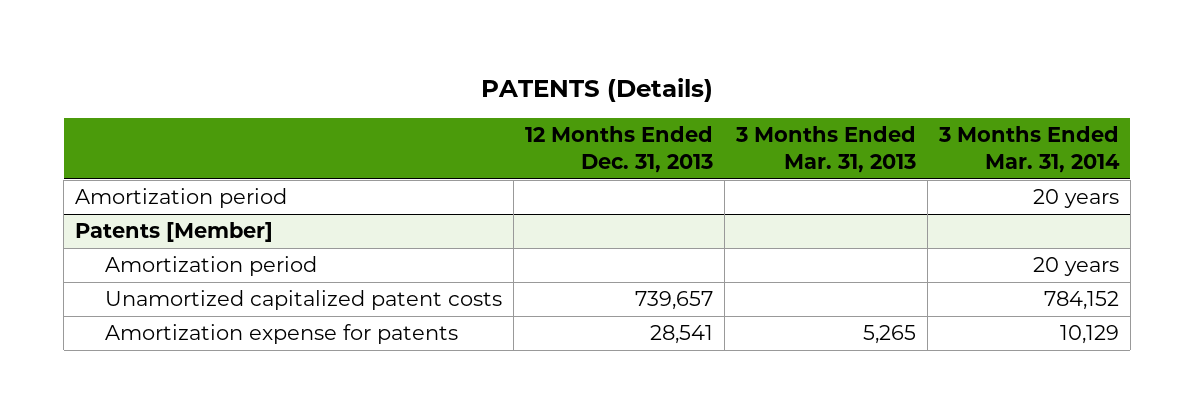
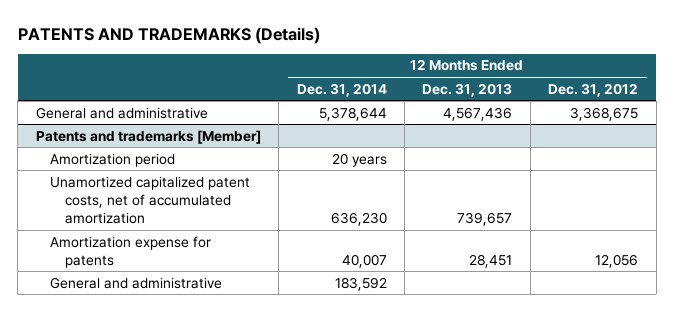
[481,77,714,102] PATENTS (Details) -> [17,26,320,44] PATENTS AND TRADEMARKS (Details)
[734,126,916,173] 3 Months Ended Mar. 31, 2013 -> none
[937,126,1120,173] 3 Months Ended Mar. 31, 2014 -> none
none -> [296,82,387,97] Dec. 31, 2014
none -> [548,82,639,97] Dec. 31, 2012
[75,188,288,209] Amortization period -> none
none -> [35,106,208,119] General and administrative
[75,222,274,243] Patents [Member] -> [35,129,261,144] Patents and trademarks [Member]
[104,290,502,311] Unamortized capitalized patent costs -> [50,175,251,225] Unamortized capitalized patent costs, net of accumulated amortization
[649,325,713,345] 28,541 -> [469,253,513,268] 28,451
none -> [50,276,223,289] General and administrative

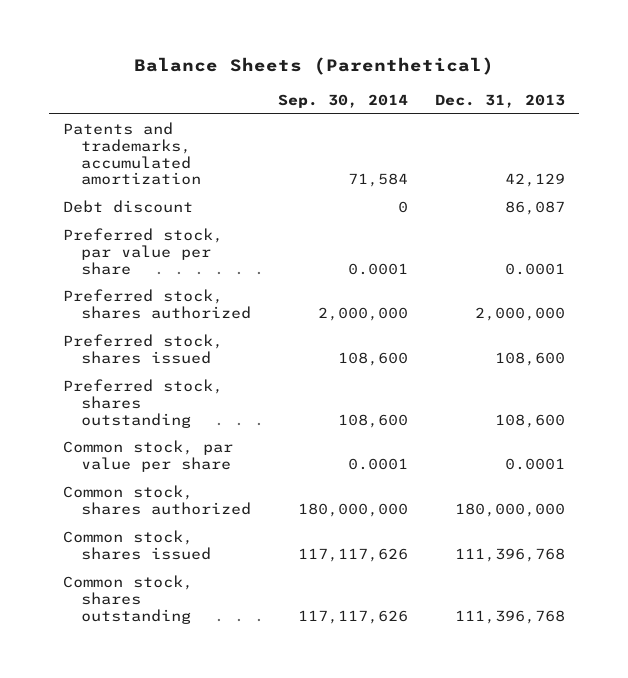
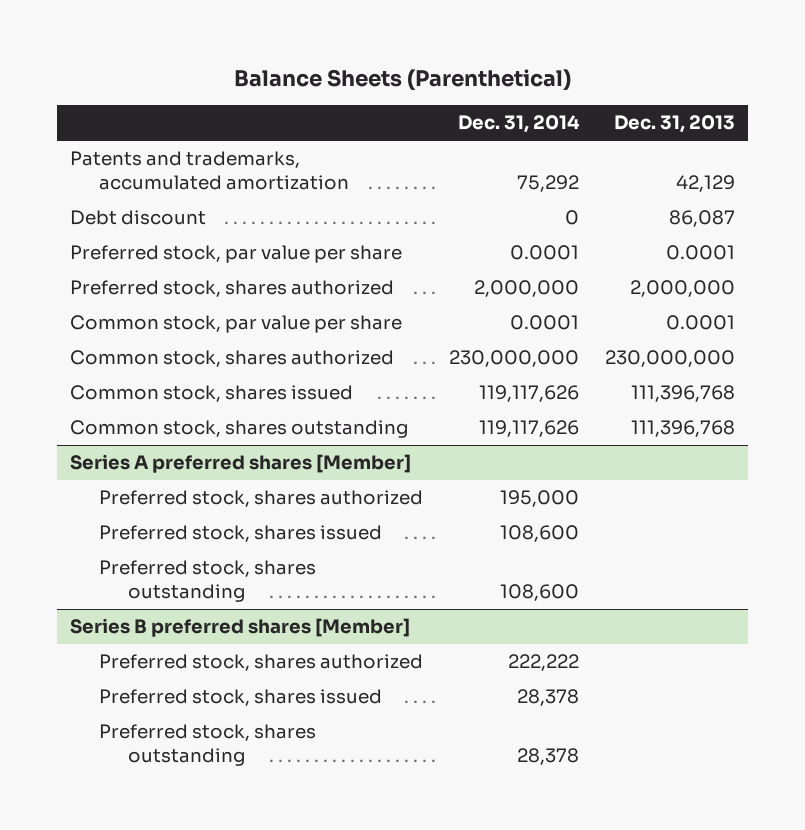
[277,93,408,108] Sep. 30, 2014 -> none
none -> [458,115,581,134] Dec. 31, 2014
[62,333,223,364] Preferred stock, shares issued -> none
[62,378,223,428] Preferred stock, shares outstanding -> none
[455,502,566,517] 180,000,000 -> [604,350,735,368] 230,000,000
none -> [70,454,412,474] Series A preferred shares [Member]
none -> [99,490,424,508] Preferred stock, shares authorized
none -> [99,525,383,543] Preferred stock, shares issued
none -> [99,560,317,602] Preferred stock, shares outstanding
none -> [70,618,411,638] Series B preferred shares [Member]
none -> [99,654,424,672] Preferred stock, shares authorized
none -> [99,689,383,707] Preferred stock, shares issued
none -> [99,724,317,766] Preferred stock, shares outstanding

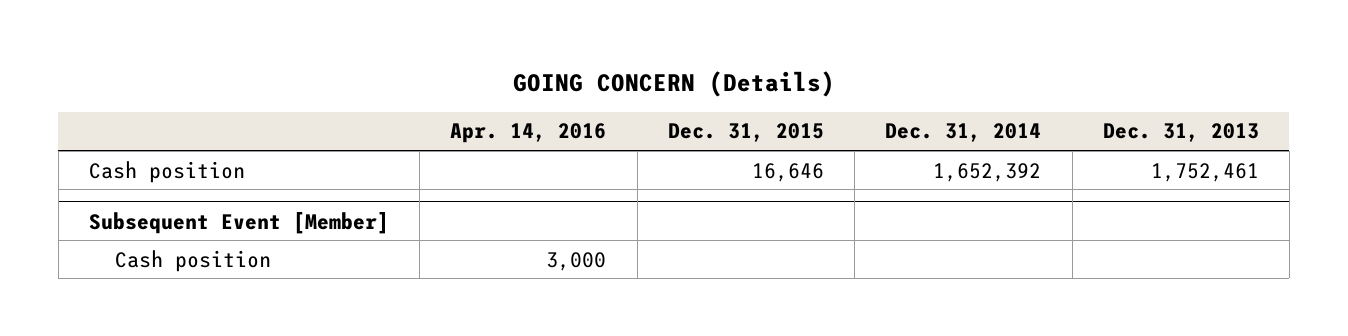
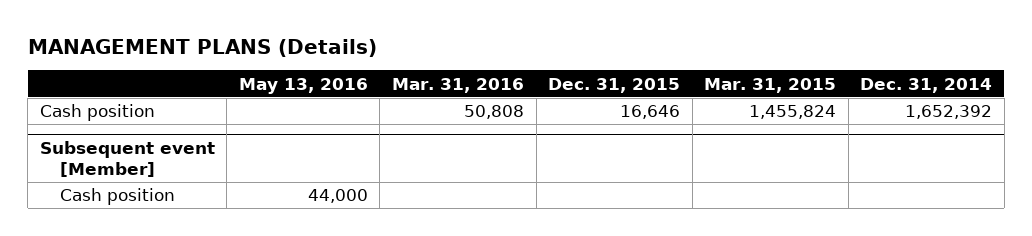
[512,70,835,97] GOING CONCERN (Details) -> [27,38,377,57] MANAGEMENT PLANS (Details)
[450,123,607,144] Apr. 14, 2016 -> none
[1102,123,1259,143] Dec. 31, 2013 -> none
none -> [238,77,368,94] May 13, 2016
none -> [391,77,524,93] Mar. 31, 2016
none -> [704,77,837,93] Mar. 31, 2015
[88,211,389,234] Subsequent Event [Member] -> [39,140,215,177] Subsequent event [Member]

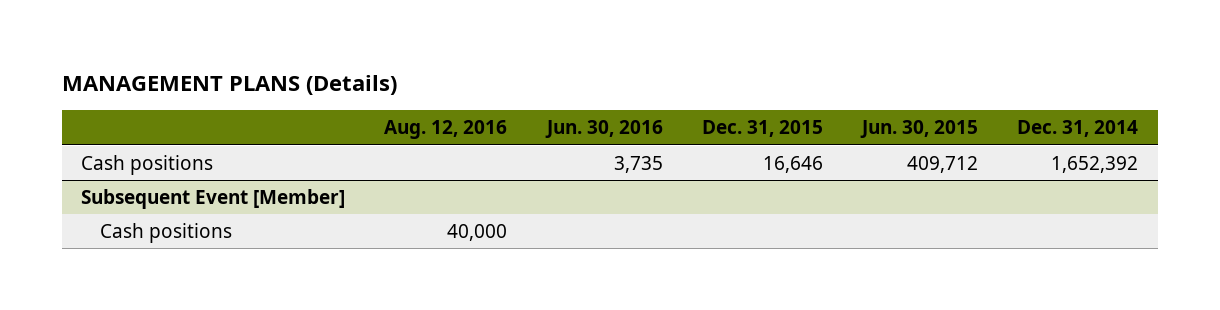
[238,77,368,94] May 13, 2016 -> none
[391,77,524,93] Mar. 31, 2016 -> none
[704,77,837,93] Mar. 31, 2015 -> none
none -> [384,120,508,140] Aug. 12, 2016
none -> [544,120,663,139] Jun. 30, 2016
none -> [860,120,979,139] Jun. 30, 2015
[39,104,155,122] Cash position -> [81,155,214,176] Cash positions
[39,140,215,177] Subsequent event [Member] -> [81,189,346,210] Subsequent Event [Member]
[59,188,175,206] Cash position -> [100,223,233,244] Cash positions

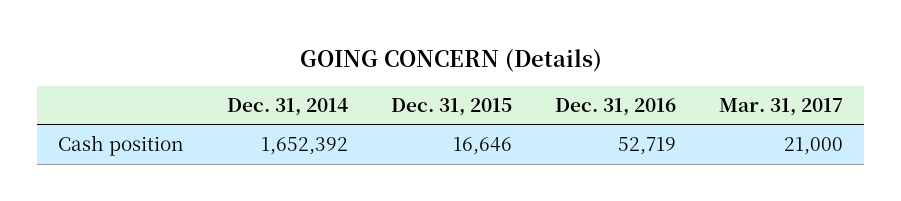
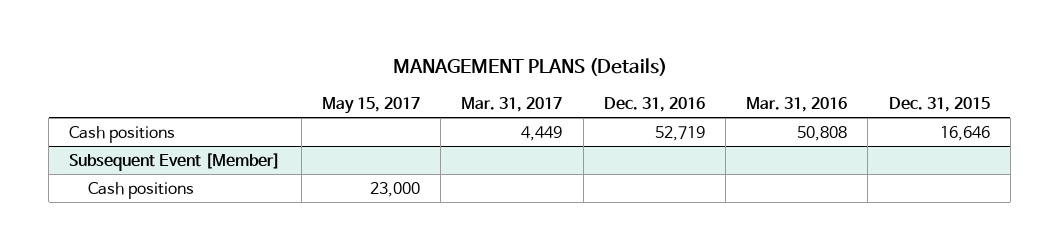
[299,48,602,72] GOING CONCERN (Details) -> [392,58,667,77] MANAGEMENT PLANS (Details)
[227,98,349,117] Dec. 31, 2014 -> none
none -> [321,96,420,114] May 15, 2017
none -> [746,96,848,112] Mar. 31, 2016
[58,135,185,157] Cash position -> [69,125,176,143] Cash positions
[783,137,843,156] 21,000 -> [521,125,563,141] 4,449
none -> [69,152,281,171] Subsequent Event [Member]
none -> [87,181,194,199] Cash positions

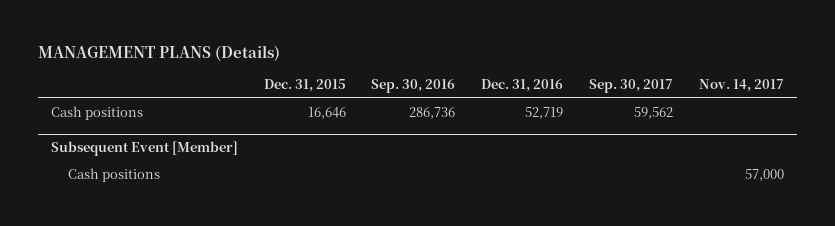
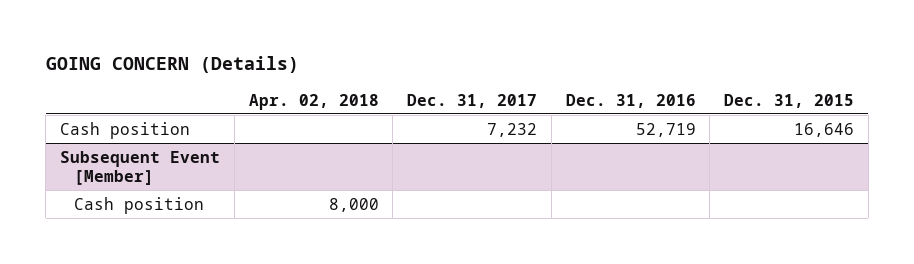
[38,45,281,62] MANAGEMENT PLANS (Details) -> [45,56,299,74] GOING CONCERN (Details)
[371,79,456,94] Sep. 30, 2016 -> none
[588,79,673,94] Sep. 30, 2017 -> none
[698,79,784,93] Nov. 14, 2017 -> none
none -> [248,93,379,110] Apr. 02, 2018
none -> [407,93,538,108] Dec. 31, 2017
[50,106,143,121] Cash positions -> [60,121,191,139] Cash position
[67,168,160,183] Cash positions -> [73,196,204,214] Cash position

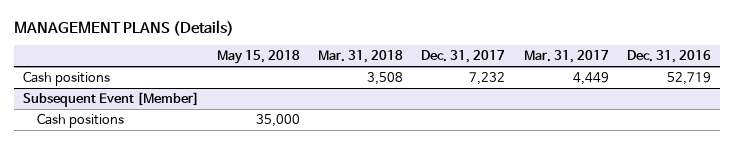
[45,56,299,74] GOING CONCERN (Details) -> [13,19,234,36] MANAGEMENT PLANS (Details)
[248,93,379,110] Apr. 02, 2018 -> none
[724,93,855,108] Dec. 31, 2015 -> none
none -> [216,50,300,65] May 15, 2018
none -> [318,50,404,64] Mar. 31, 2018
none -> [523,50,609,64] Mar. 31, 2017
[60,121,191,139] Cash position -> [22,70,110,86] Cash positions
[73,196,204,214] Cash position -> [36,112,124,128] Cash positions

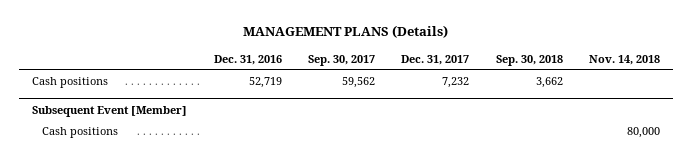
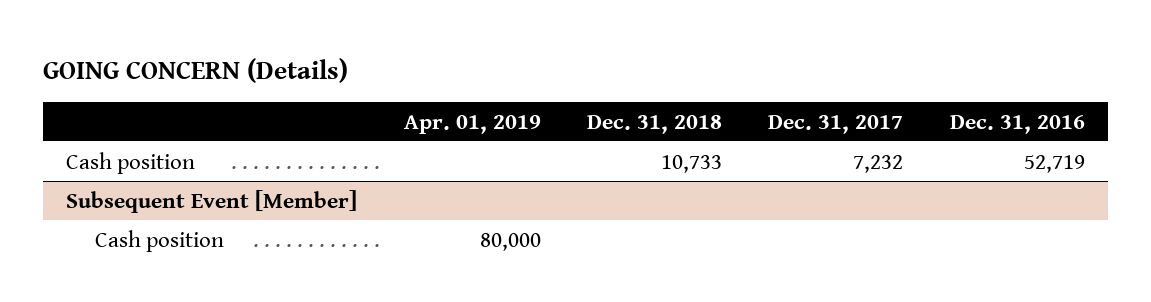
[243,25,449,39] MANAGEMENT PLANS (Details) -> [42,57,348,83] GOING CONCERN (Details)
[307,54,375,66] Sep. 30, 2017 -> none
[495,54,563,66] Sep. 30, 2018 -> none
[589,54,661,65] Nov. 14, 2018 -> none
none -> [403,114,541,134] Apr. 01, 2019
none -> [587,114,723,134] Dec. 31, 2018
[32,76,109,88] Cash positions -> [66,151,196,174] Cash position
[42,126,119,138] Cash positions -> [94,229,224,252] Cash position

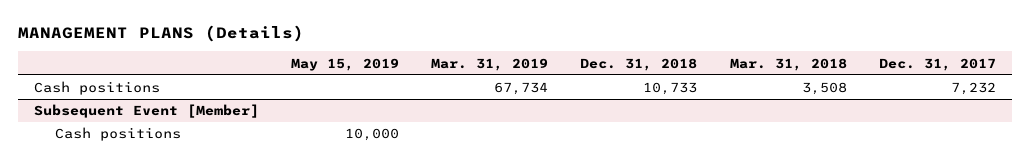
[42,57,348,83] GOING CONCERN (Details) -> [17,25,304,43] MANAGEMENT PLANS (Details)
[403,114,541,134] Apr. 01, 2019 -> none
[949,114,1085,134] Dec. 31, 2016 -> none
none -> [291,57,400,71] May 15, 2019
none -> [431,57,549,71] Mar. 31, 2019
none -> [729,57,847,71] Mar. 31, 2018
[66,151,196,174] Cash position -> [33,81,160,96] Cash positions
[94,229,224,252] Cash position -> [54,127,181,142] Cash positions

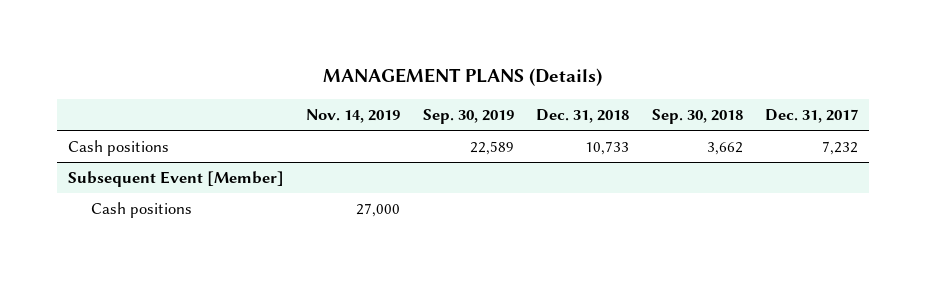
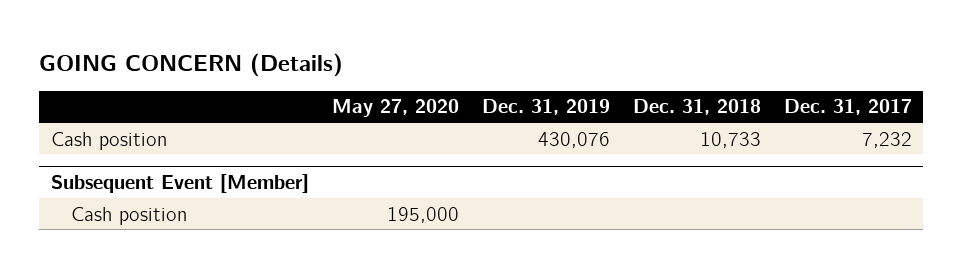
[323,68,603,87] MANAGEMENT PLANS (Details) -> [39,52,344,77] GOING CONCERN (Details)
[306,108,401,123] Nov. 14, 2019 -> none
[422,108,514,124] Sep. 30, 2019 -> none
[651,108,743,124] Sep. 30, 2018 -> none
none -> [331,99,459,118] May 27, 2020
none -> [481,99,610,116] Dec. 31, 2019
[68,139,170,156] Cash positions -> [50,131,167,150] Cash position
[91,201,193,218] Cash positions -> [70,206,187,225] Cash position

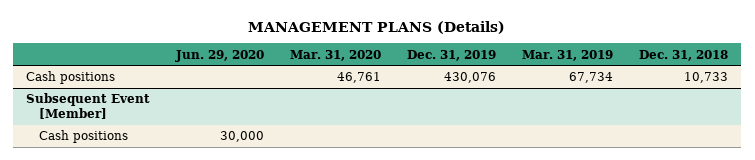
[39,52,344,77] GOING CONCERN (Details) -> [248,20,506,34] MANAGEMENT PLANS (Details)
[331,99,459,118] May 27, 2020 -> none
[783,99,912,116] Dec. 31, 2017 -> none
none -> [175,49,265,62] Jun. 29, 2020
none -> [290,49,382,61] Mar. 31, 2020
none -> [522,49,614,61] Mar. 31, 2019
[50,131,167,150] Cash position -> [26,71,116,85] Cash positions
[70,206,187,225] Cash position -> [39,130,129,144] Cash positions

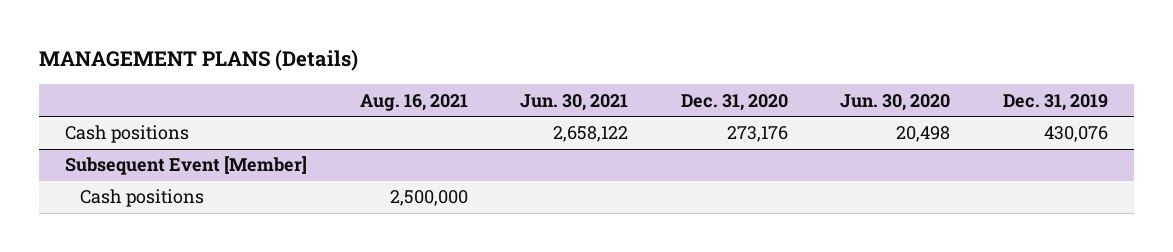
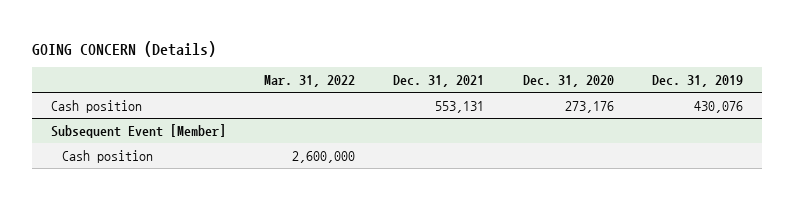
[38,49,358,72] MANAGEMENT PLANS (Details) -> [31,40,216,57] GOING CONCERN (Details)
[359,93,468,111] Aug. 16, 2021 -> none
[520,93,629,111] Jun. 30, 2021 -> none
[840,93,951,111] Jun. 30, 2020 -> none
none -> [264,75,356,88] Mar. 31, 2022
none -> [393,75,485,88] Dec. 31, 2021
[65,125,190,144] Cash positions -> [51,99,143,113] Cash position
[80,189,205,208] Cash positions -> [61,149,153,163] Cash position

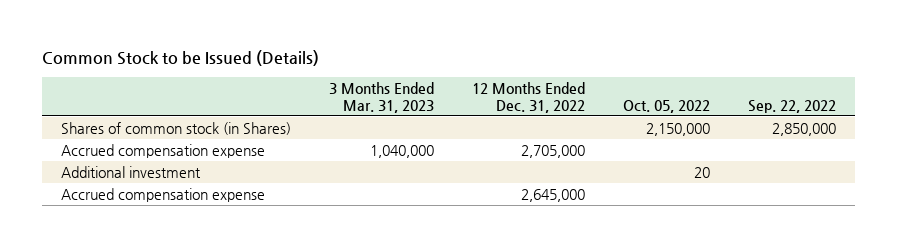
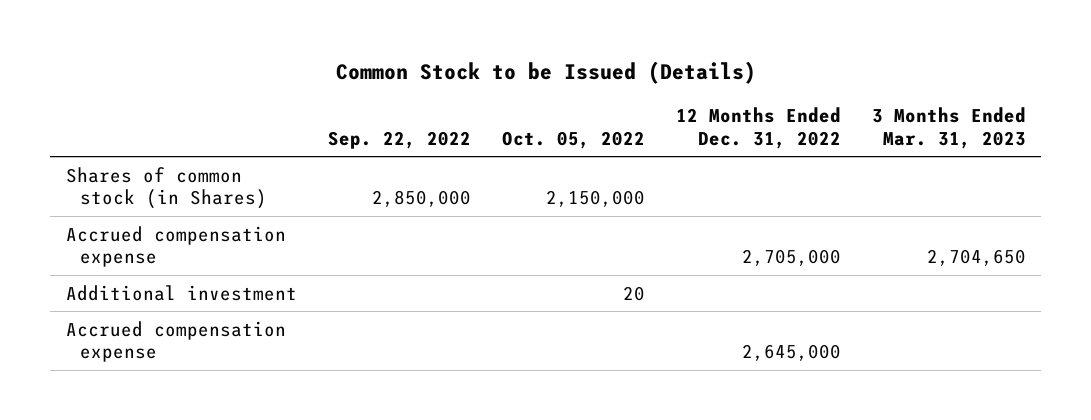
[369,144,434,158] 1,040,000 -> [926,249,1026,267] 2,704,650

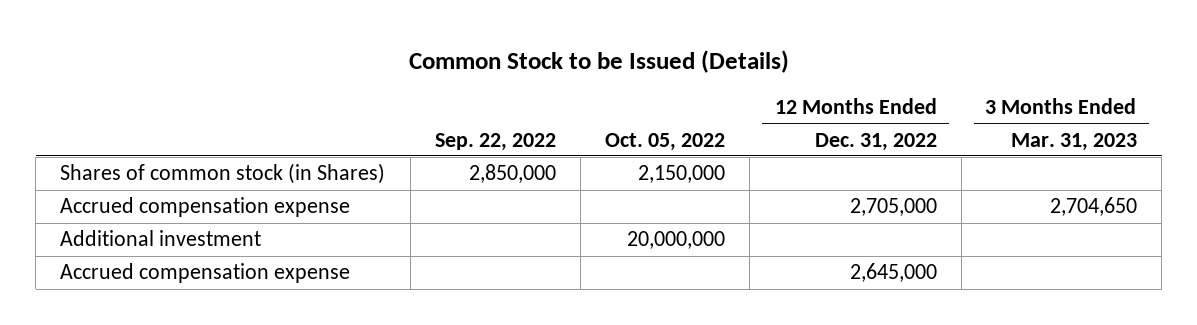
[622,285,645,301] 20 -> [627,231,726,250] 20,000,000

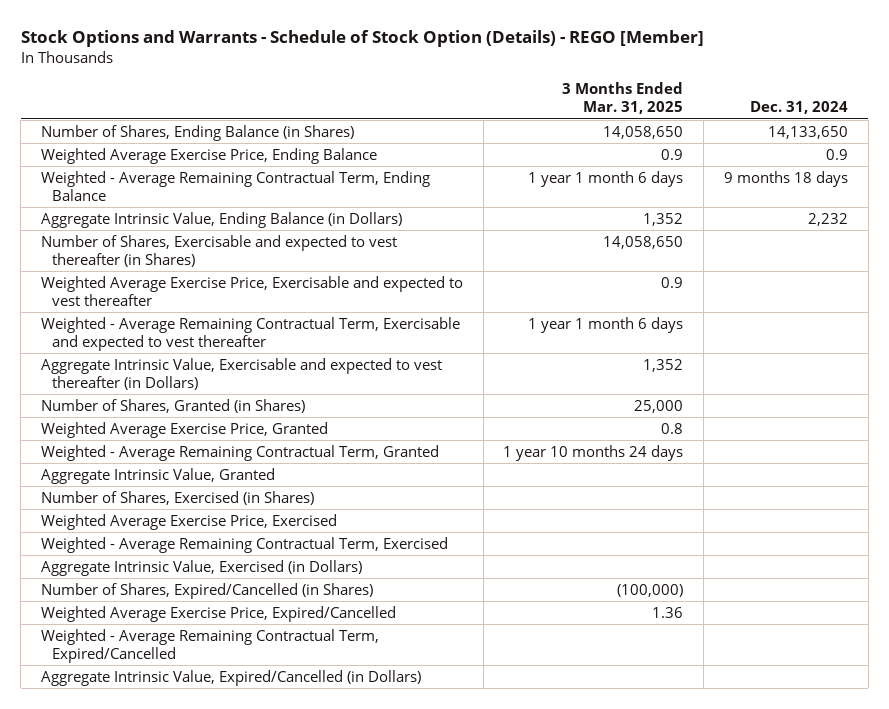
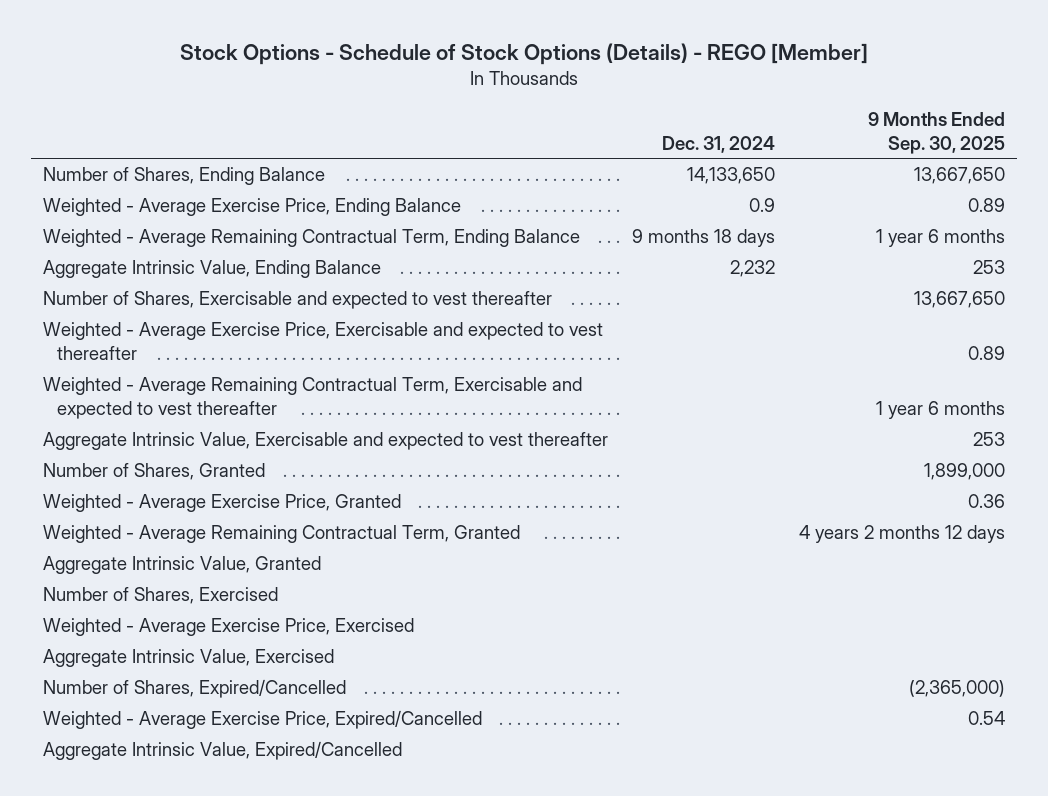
[20,30,704,48] Stock Options and Warrants - Schedule of Stock Option (Details) - REGO [Member] -> [180,43,869,66] Stock Options - Schedule of Stock Options (Details) - REGO [Member]
[562,82,684,115] 3 Months Ended Mar. 31, 2025 -> none
none -> [867,111,1005,154] 9 Months Ended Sep. 30, 2025
[40,124,354,141] Number of Shares, Ending Balance (in Shares) -> [43,167,326,186] Number of Shares, Ending Balance
[40,147,377,164] Weighted Average Exercise Price, Ending Balance -> [43,198,462,217] Weighted - Average Exercise Price, Ending Balance
[40,211,402,228] Aggregate Intrinsic Value, Ending Balance (in Dollars) -> [43,260,382,279] Aggregate Intrinsic Value, Ending Balance
[40,234,397,267] Number of Shares, Exercisable and expected to vest thereafter (in Shares) -> [43,291,553,310] Number of Shares, Exercisable and expected to vest thereafter
[40,275,463,306] Weighted Average Exercise Price, Exercisable and expected to vest thereafter -> [43,322,604,361] Weighted - Average Exercise Price, Exercisable and expected to vest thereafter
[40,357,442,390] Aggregate Intrinsic Value, Exercisable and expected to vest thereafter (in Dollars) -> [43,432,609,451] Aggregate Intrinsic Value, Exercisable and expected to vest thereafter
[40,398,305,413] Number of Shares, Granted (in Shares) -> [43,463,266,481] Number of Shares, Granted
[40,421,328,438] Weighted Average Exercise Price, Granted -> [43,494,402,513] Weighted - Average Exercise Price, Granted
[40,536,448,553] Weighted - Average Remaining Contractual Term, Exercised -> none
[40,628,379,663] Weighted - Average Remaining Contractual Term, Expired/Cancelled -> none
[40,490,314,505] Number of Shares, Exercised (in Shares) -> [43,587,279,605] Number of Shares, Exercised
[40,513,337,530] Weighted Average Exercise Price, Exercised -> [43,618,415,637] Weighted - Average Exercise Price, Exercised
[40,559,362,576] Aggregate Intrinsic Value, Exercised (in Dollars) -> [43,649,335,668] Aggregate Intrinsic Value, Exercised
[40,582,373,599] Number of Shares, Expired/Cancelled (in Shares) -> [43,679,347,699] Number of Shares, Expired/Cancelled
[40,605,396,622] Weighted Average Exercise Price, Expired/Cancelled -> [43,710,483,730] Weighted - Average Exercise Price, Expired/Cancelled
[40,669,421,686] Aggregate Intrinsic Value, Expired/Cancelled (in Dollars) -> [43,741,403,761] Aggregate Intrinsic Value, Expired/Cancelled

